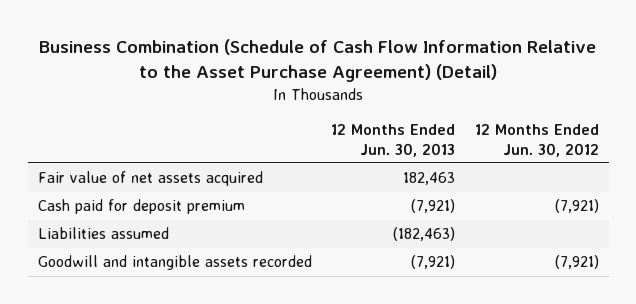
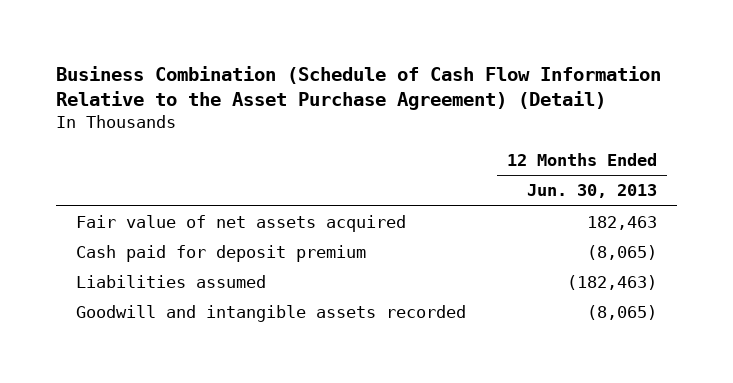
[474,123,599,157] 12 Months Ended Jun. 30, 2012 -> none
[411,199,456,214] (7,921) -> [586,245,657,261] (8,065)
[411,255,456,270] (7,921) -> [586,305,657,321] (8,065)

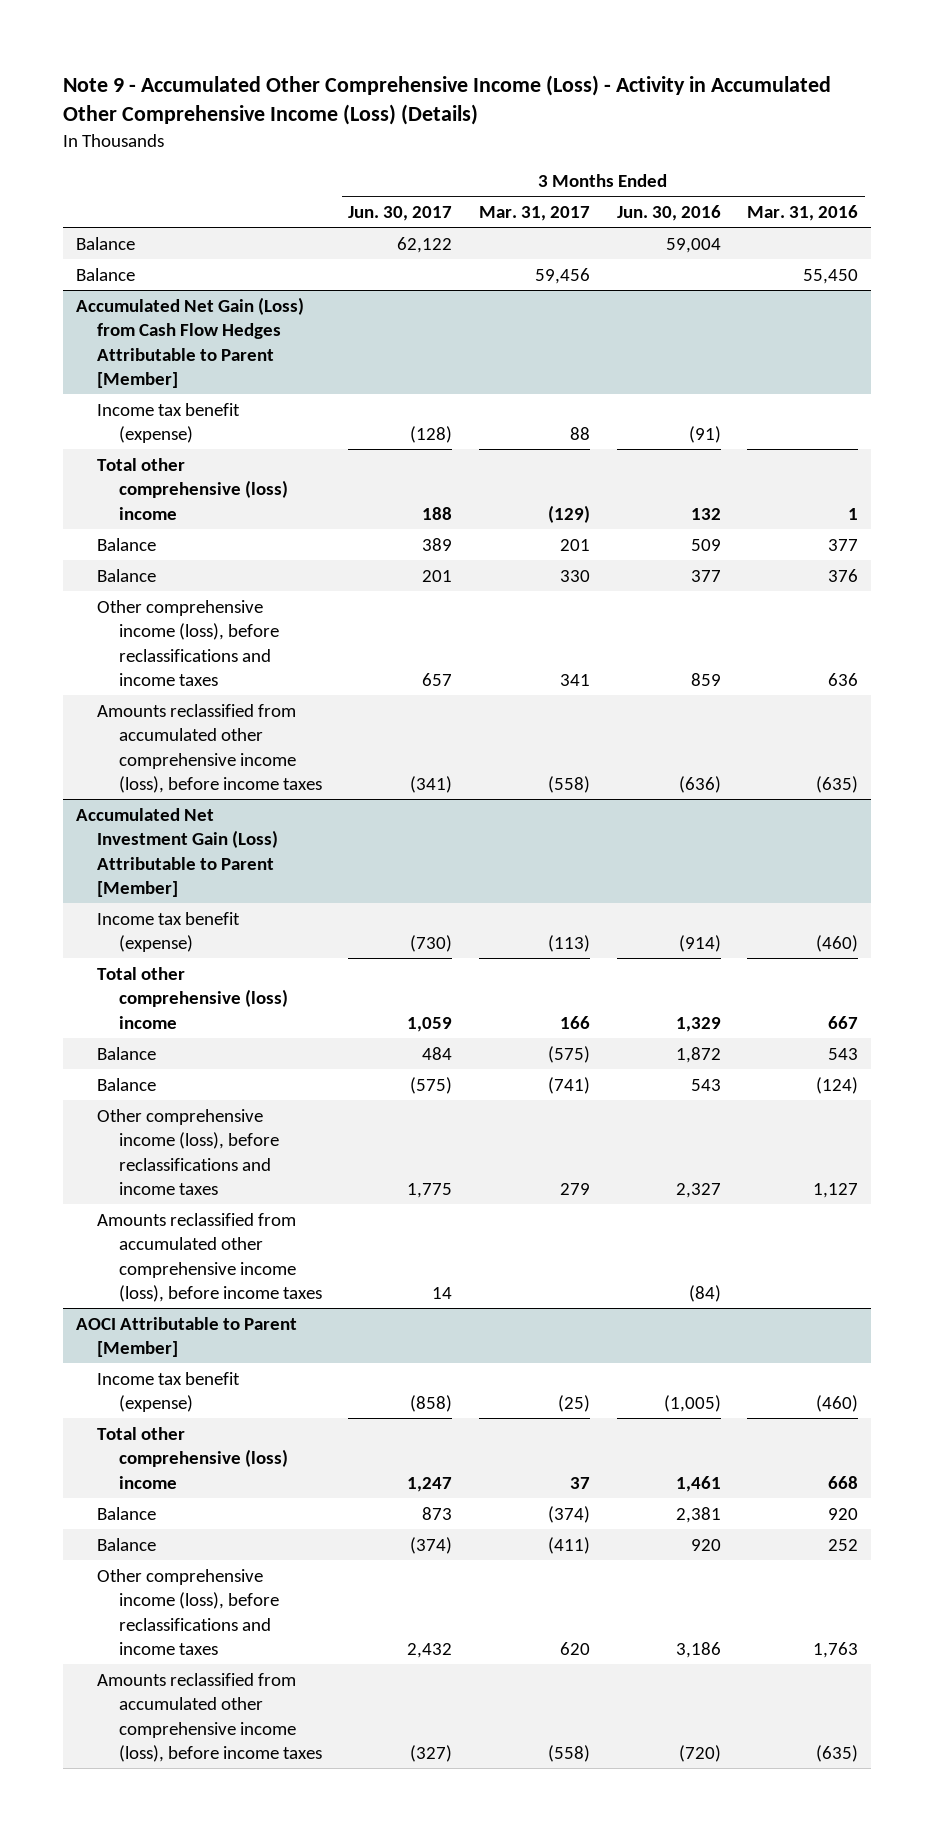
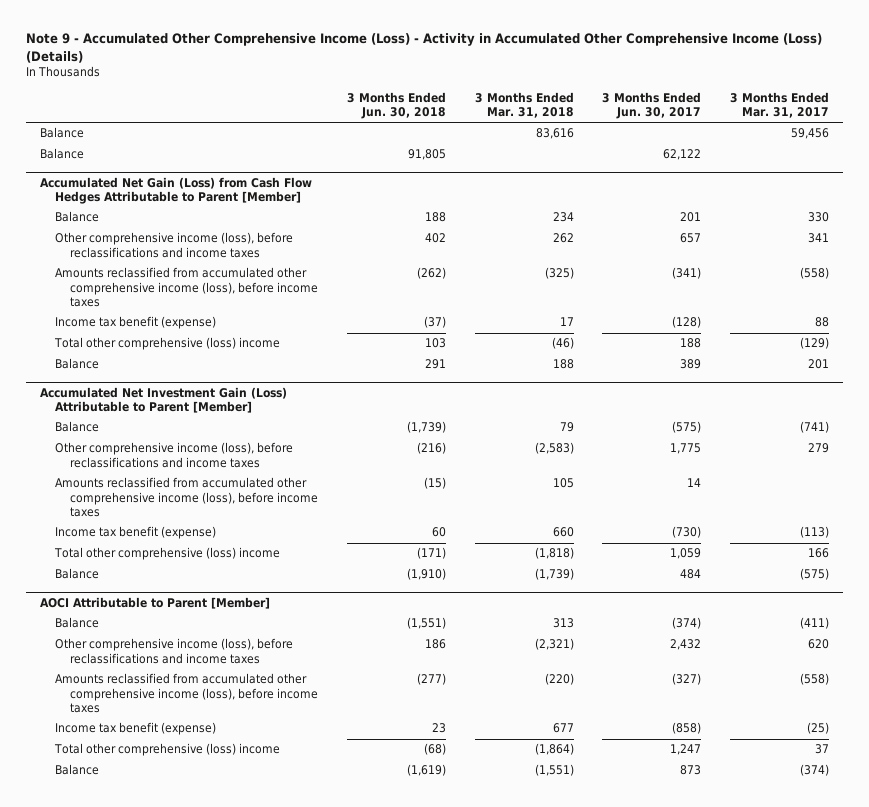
[616,205,721,222] Jun. 30, 2016 -> none
[747,205,859,222] Mar. 31, 2016 -> none
none -> [346,91,446,120] 3 Months Ended Jun. 30, 2018
none -> [474,91,574,119] 3 Months Ended Mar. 31, 2018
[75,236,135,250] Balance -> [40,148,85,160] Balance
[97,402,241,444] Income tax benefit (expense) -> [55,316,217,330] Income tax benefit (expense)
[97,457,288,520] Total other comprehensive (loss) income -> [54,337,281,351] Total other comprehensive (loss) income
[97,537,157,551] Balance -> [55,358,100,370] Balance
[97,911,241,953] Income tax benefit (expense) -> [55,526,217,540] Income tax benefit (expense)
[97,966,288,1029] Total other comprehensive (loss) income -> [54,547,281,561] Total other comprehensive (loss) income
[97,1046,157,1060] Balance -> [55,568,100,580] Balance
[97,1371,241,1413] Income tax benefit (expense) -> [55,722,217,736] Income tax benefit (expense)
[97,1426,288,1489] Total other comprehensive (loss) income -> [54,743,281,757] Total other comprehensive (loss) income
[97,1506,157,1520] Balance -> [55,764,100,776] Balance

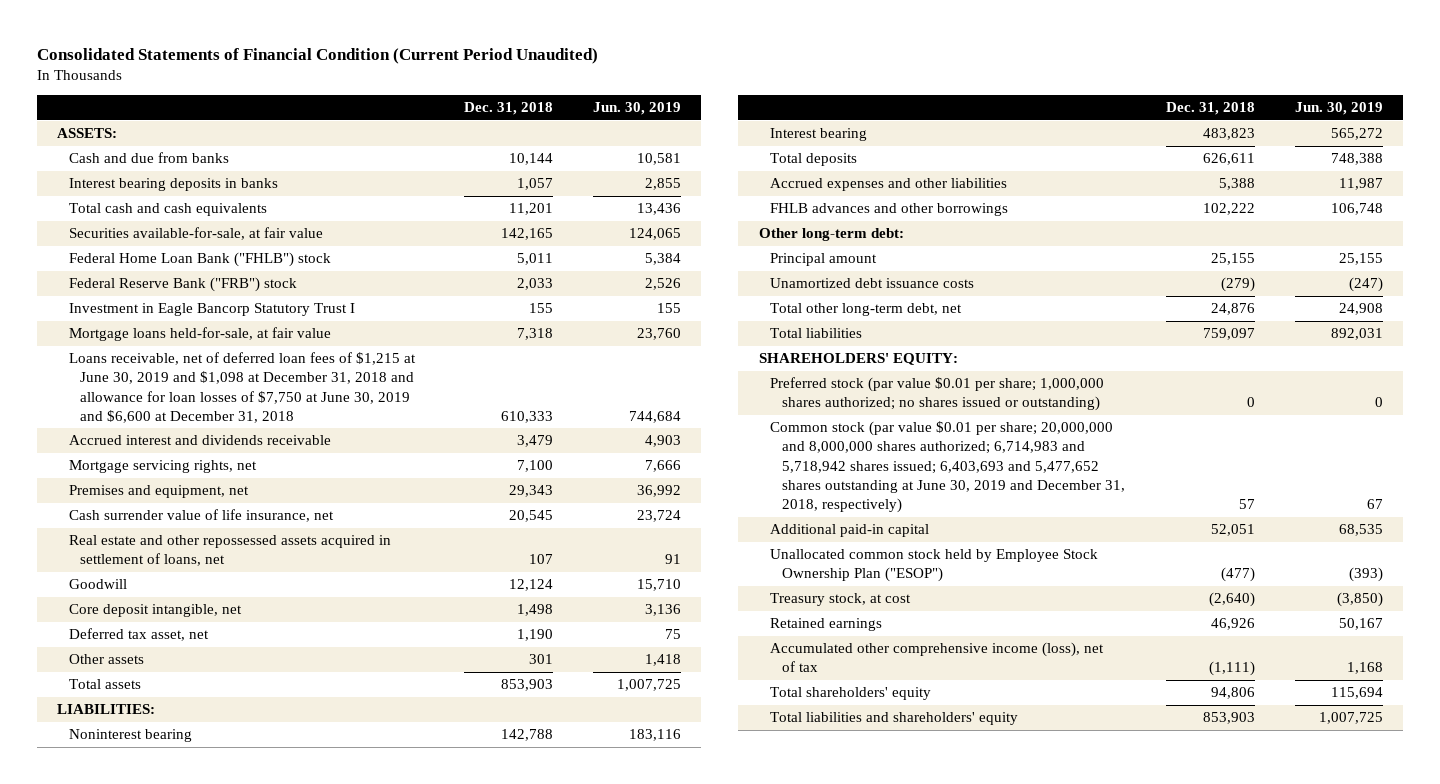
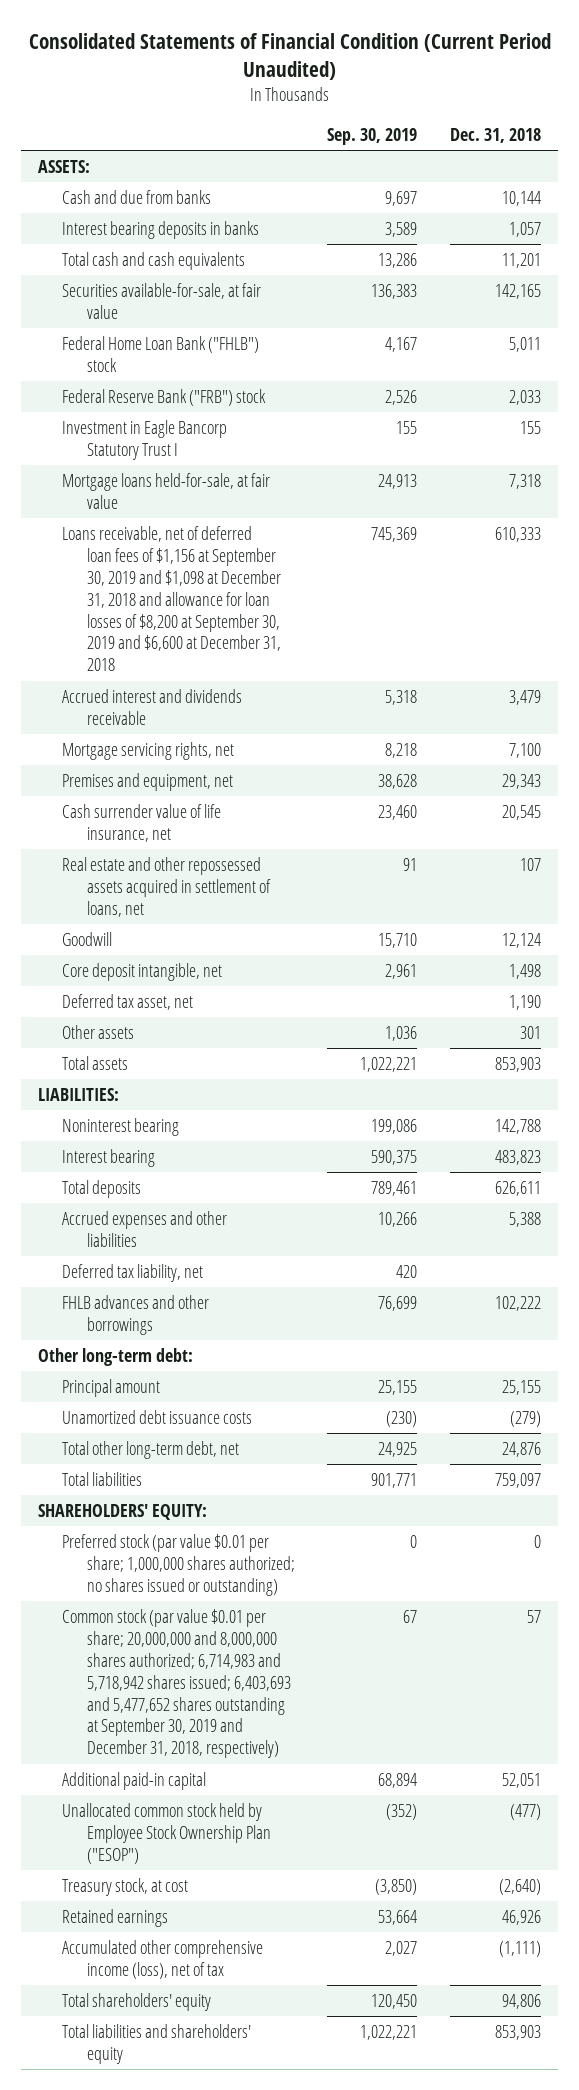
[592,102,681,116] Jun. 30, 2019 -> none
none -> [327,128,418,146] Sep. 30, 2019
[68,352,416,423] Loans receivable, net of deferred loan fees of $1,215 at June 30, 2019 and $1,098 at December 31, 2018 and allowance for loan losses of $7,750 at June 30, 2019 and $6,600 at December 31, 2018 -> [62,526,281,672] Loans receivable, net of deferred loan fees of $1,156 at September 30, 2019 and $1,098 at December 31, 2018 and allowance for loan losses of $8,200 at September 30, 2019 and $6,600 at December 31, 2018
none -> [62,1264,204,1283] Deferred tax liability, net
[770,421,1126,514] Common stock (par value $0.01 per share; 20,000,000 and 8,000,000 shares authorized; 6,714,983 and 5,718,942 shares issued; 6,403,693 and 5,477,652 shares outstanding at June 30, 2019 and December 31, 2018, respectively) -> [62,1609,291,1759] Common stock (par value $0.01 per share; 20,000,000 and 8,000,000 shares authorized; 6,714,983 and 5,718,942 shares issued; 6,403,693 and 5,477,652 shares outstanding at September 30, 2019 and December 31, 2018, respectively)

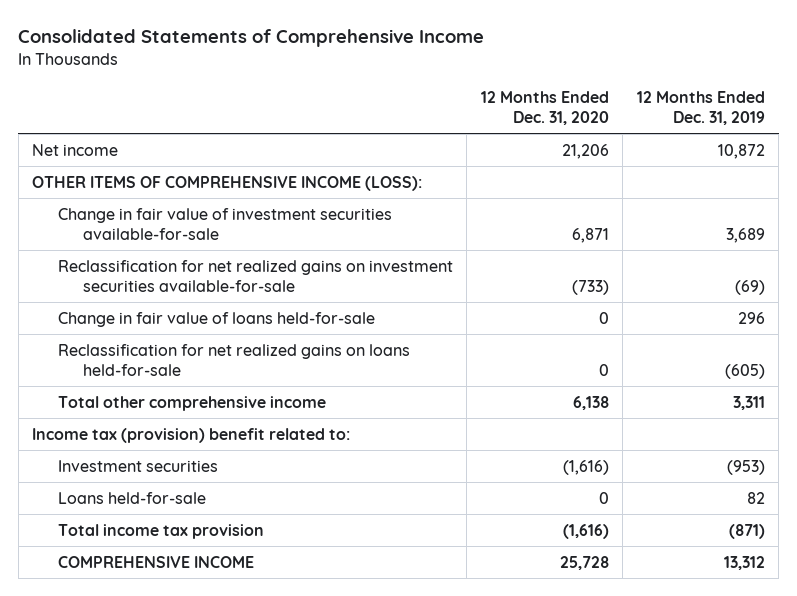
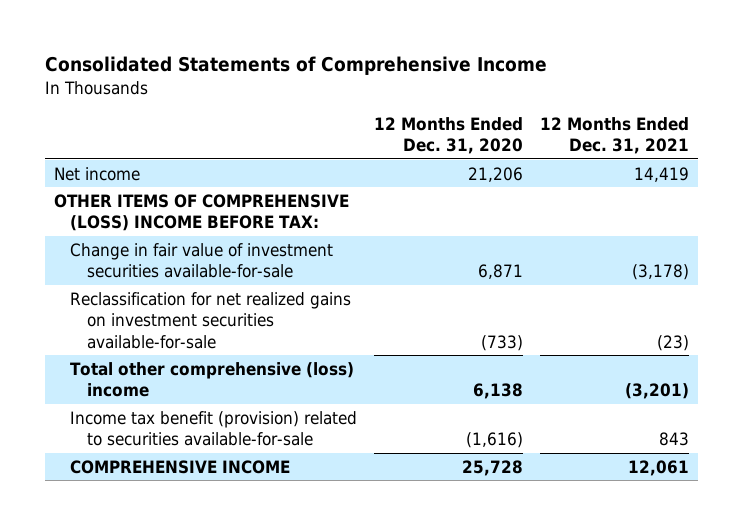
[636,90,765,125] 12 Months Ended Dec. 31, 2019 -> none
none -> [540,116,690,155] 12 Months Ended Dec. 31, 2021
[32,175,423,191] OTHER ITEMS OF COMPREHENSIVE INCOME (LOSS): -> [53,193,349,232] OTHER ITEMS OF COMPREHENSIVE (LOSS) INCOME BEFORE TAX:
[57,311,375,327] Change in fair value of loans held-for-sale -> none
[57,343,410,376] Reclassification for net realized gains on loans held-for-sale -> none
[32,427,351,443] Income tax (provision) benefit related to: -> none
[57,491,206,504] Loans held-for-sale -> none
[57,523,264,539] Total income tax provision -> none
[57,395,326,411] Total other comprehensive income -> [70,361,355,398] Total other comprehensive (loss) income
[57,459,218,472] Investment securities -> [70,410,358,447] Income tax benefit (provision) related to securities available-for-sale

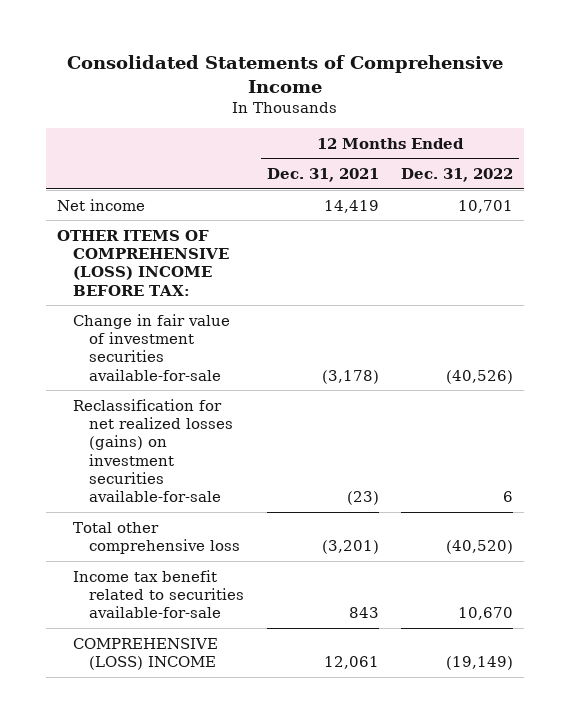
[374,116,524,155] 12 Months Ended Dec. 31, 2020 -> none
none -> [400,167,513,182] Dec. 31, 2022
[70,291,352,349] Reclassification for net realized gains on investment securities available-for-sale -> [73,398,234,503] Reclassification for net realized losses (gains) on investment securities available-for-sale
[70,361,355,398] Total other comprehensive (loss) income -> [73,521,241,554] Total other comprehensive loss
[70,410,358,447] Income tax benefit (provision) related to securities available-for-sale -> [73,569,245,619] Income tax benefit related to securities available-for-sale
[70,459,291,474] COMPREHENSIVE INCOME -> [73,637,219,670] COMPREHENSIVE (LOSS) INCOME

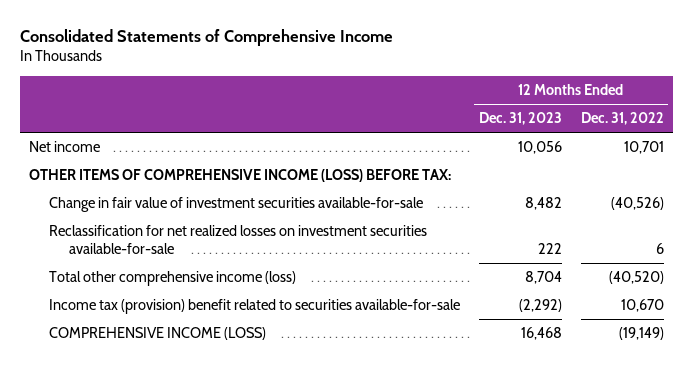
[266,167,379,182] Dec. 31, 2021 -> none
none -> [478,112,562,126] Dec. 31, 2023
[57,229,230,296] OTHER ITEMS OF COMPREHENSIVE (LOSS) INCOME BEFORE TAX: -> [29,169,452,183] OTHER ITEMS OF COMPREHENSIVE INCOME (LOSS) BEFORE TAX:
[73,398,234,503] Reclassification for net realized losses (gains) on investment securities available-for-sale -> [49,225,428,254] Reclassification for net realized losses on investment securities available-for-sale
[73,521,241,554] Total other comprehensive loss -> [49,271,297,287] Total other comprehensive income (loss)
[73,569,245,619] Income tax benefit related to securities available-for-sale -> [49,299,461,315] Income tax (provision) benefit related to securities available-for-sale
[73,637,219,670] COMPREHENSIVE (LOSS) INCOME -> [49,327,267,341] COMPREHENSIVE INCOME (LOSS)

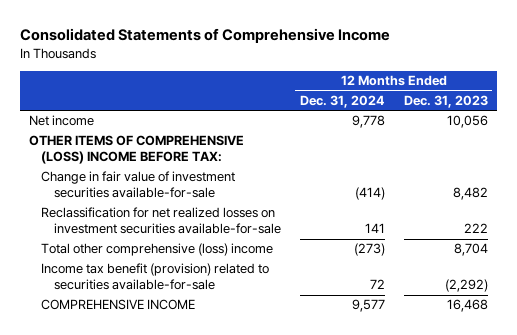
[580,112,664,126] Dec. 31, 2022 -> none
none -> [299,94,385,108] Dec. 31, 2024
[29,169,452,183] OTHER ITEMS OF COMPREHENSIVE INCOME (LOSS) BEFORE TAX: -> [28,135,244,165] OTHER ITEMS OF COMPREHENSIVE (LOSS) INCOME BEFORE TAX:
[49,271,297,287] Total other comprehensive income (loss) -> [41,243,274,257] Total other comprehensive (loss) income
[49,299,461,315] Income tax (provision) benefit related to securities available-for-sale -> [41,263,270,291] Income tax benefit (provision) related to securities available-for-sale
[49,327,267,341] COMPREHENSIVE INCOME (LOSS) -> [41,299,196,311] COMPREHENSIVE INCOME

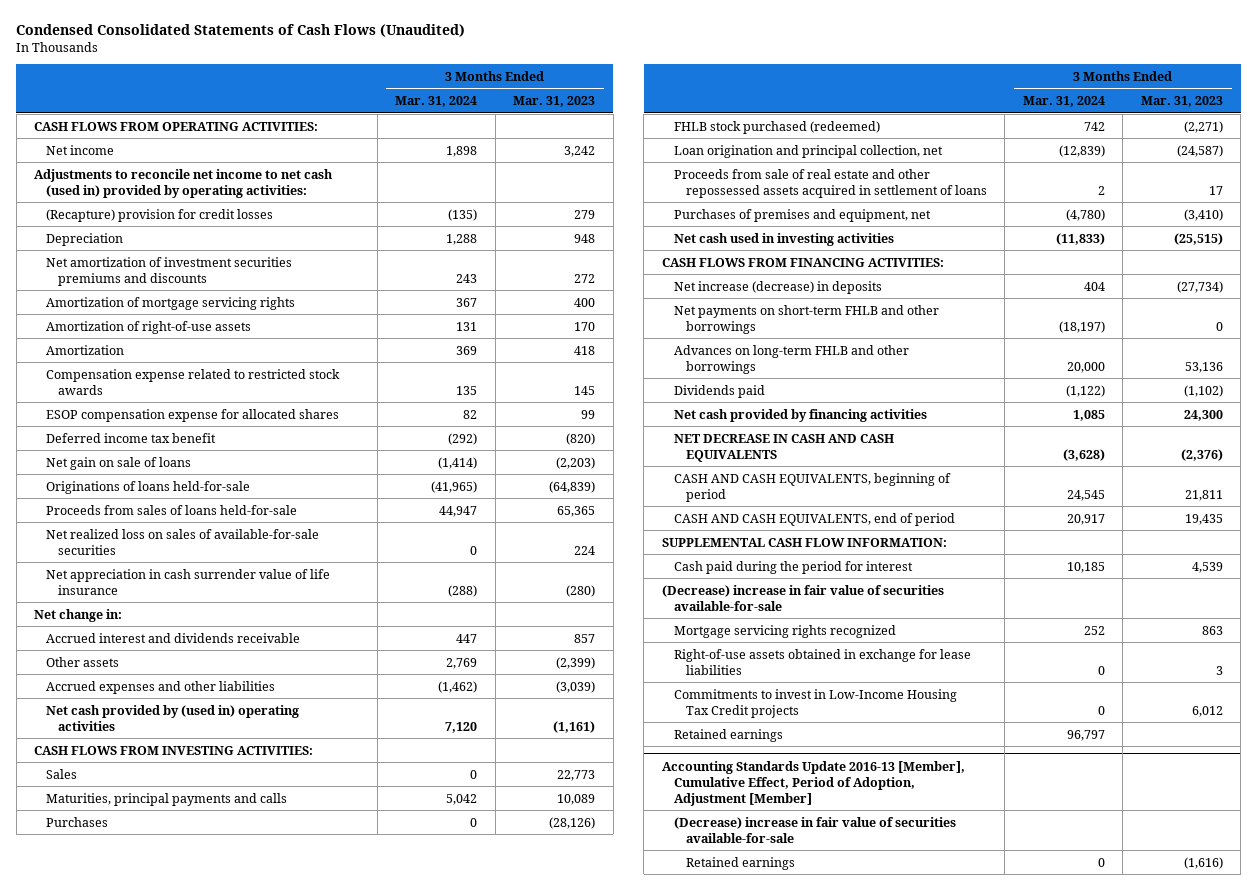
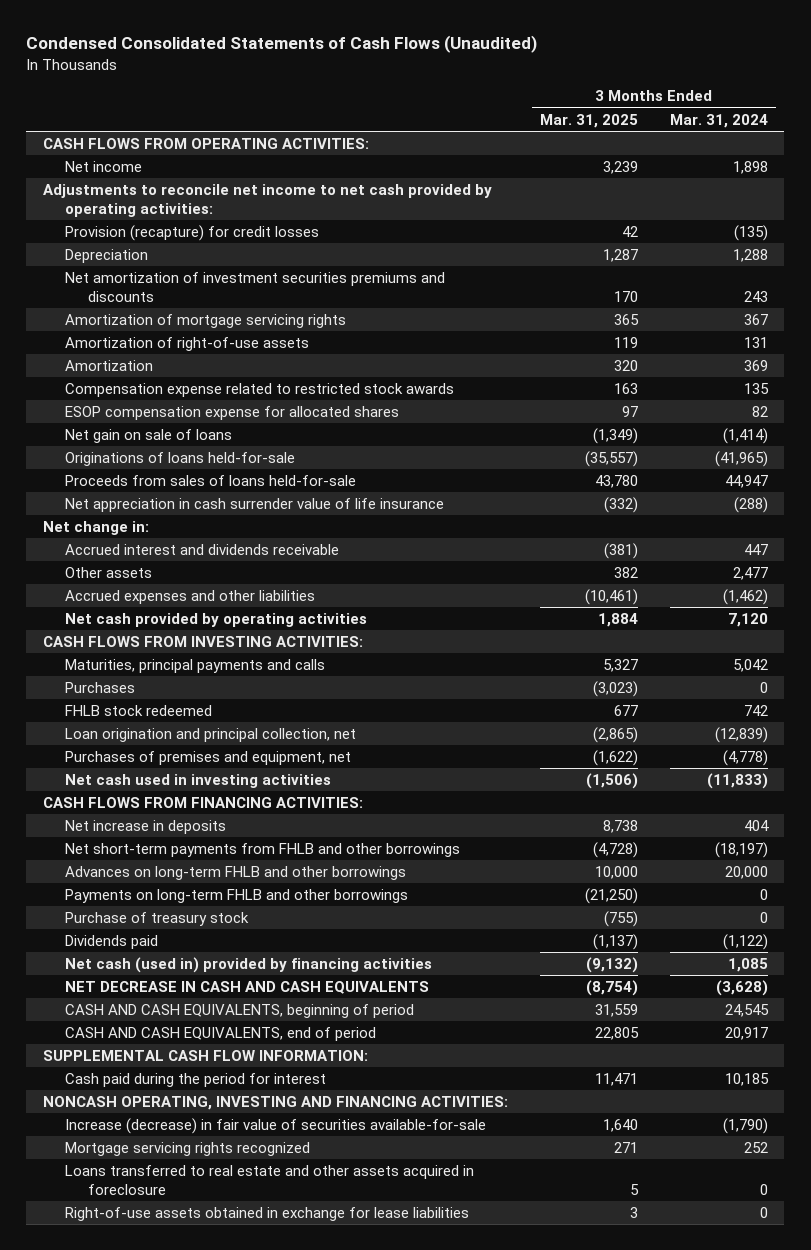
[513,96,596,108] Mar. 31, 2023 -> none
none -> [539,113,638,128] Mar. 31, 2025
[34,168,334,198] Adjustments to reconcile net income to net cash (used in) provided by operating activities: -> [42,183,492,217] Adjustments to reconcile net income to net cash provided by operating activities:
[46,208,274,222] (Recapture) provision for credit losses -> [65,224,320,241] Provision (recapture) for credit losses
[46,432,217,443] Deferred income tax benefit -> none
[46,528,320,555] Net realized loss on sales of available-for-sale securities -> none
[446,657,478,669] 2,769 -> [733,566,769,580] 2,477
[46,704,300,731] Net cash provided by (used in) operating activities -> [65,612,368,627] Net cash provided by operating activities
[46,768,78,779] Sales -> none
[673,120,880,134] FHLB stock purchased (redeemed) -> [65,704,213,716] FHLB stock redeemed
[673,168,987,198] Proceeds from sale of real estate and other repossessed assets acquired in settlement of loans -> none
[1065,208,1105,221] (4,780) -> [723,749,769,766] (4,778)
[673,280,882,294] Net increase (decrease) in deposits -> [65,819,227,834] Net increase in deposits
[673,304,939,334] Net payments on short-term FHLB and other borrowings -> [65,842,461,857] Net short-term payments from FHLB and other borrowings
none -> [65,888,409,903] Payments on long-term FHLB and other borrowings
none -> [65,911,250,926] Purchase of treasury stock
[673,408,927,422] Net cash provided by financing activities -> [65,956,433,973] Net cash (used in) provided by financing activities
[661,584,944,611] (Decrease) increase in fair value of securities available-for-sale -> [42,1095,508,1110] NONCASH OPERATING, INVESTING AND FINANCING ACTIVITIES:
none -> [65,1117,487,1134] Increase (decrease) in fair value of securities available-for-sale
none -> [65,1164,475,1195] Loans transferred to real estate and other assets acquired in foreclosure
[673,688,957,718] Commitments to invest in Low-Income Housing Tax Credit projects -> none
[673,728,783,742] Retained earnings -> none
[661,760,965,806] Accounting Standards Update 2016-13 [Member], Cumulative Effect, Period of Adoption, Adjustment [Member] -> none
[673,816,956,843] (Decrease) increase in fair value of securities available-for-sale -> none
[685,856,795,870] Retained earnings -> none

